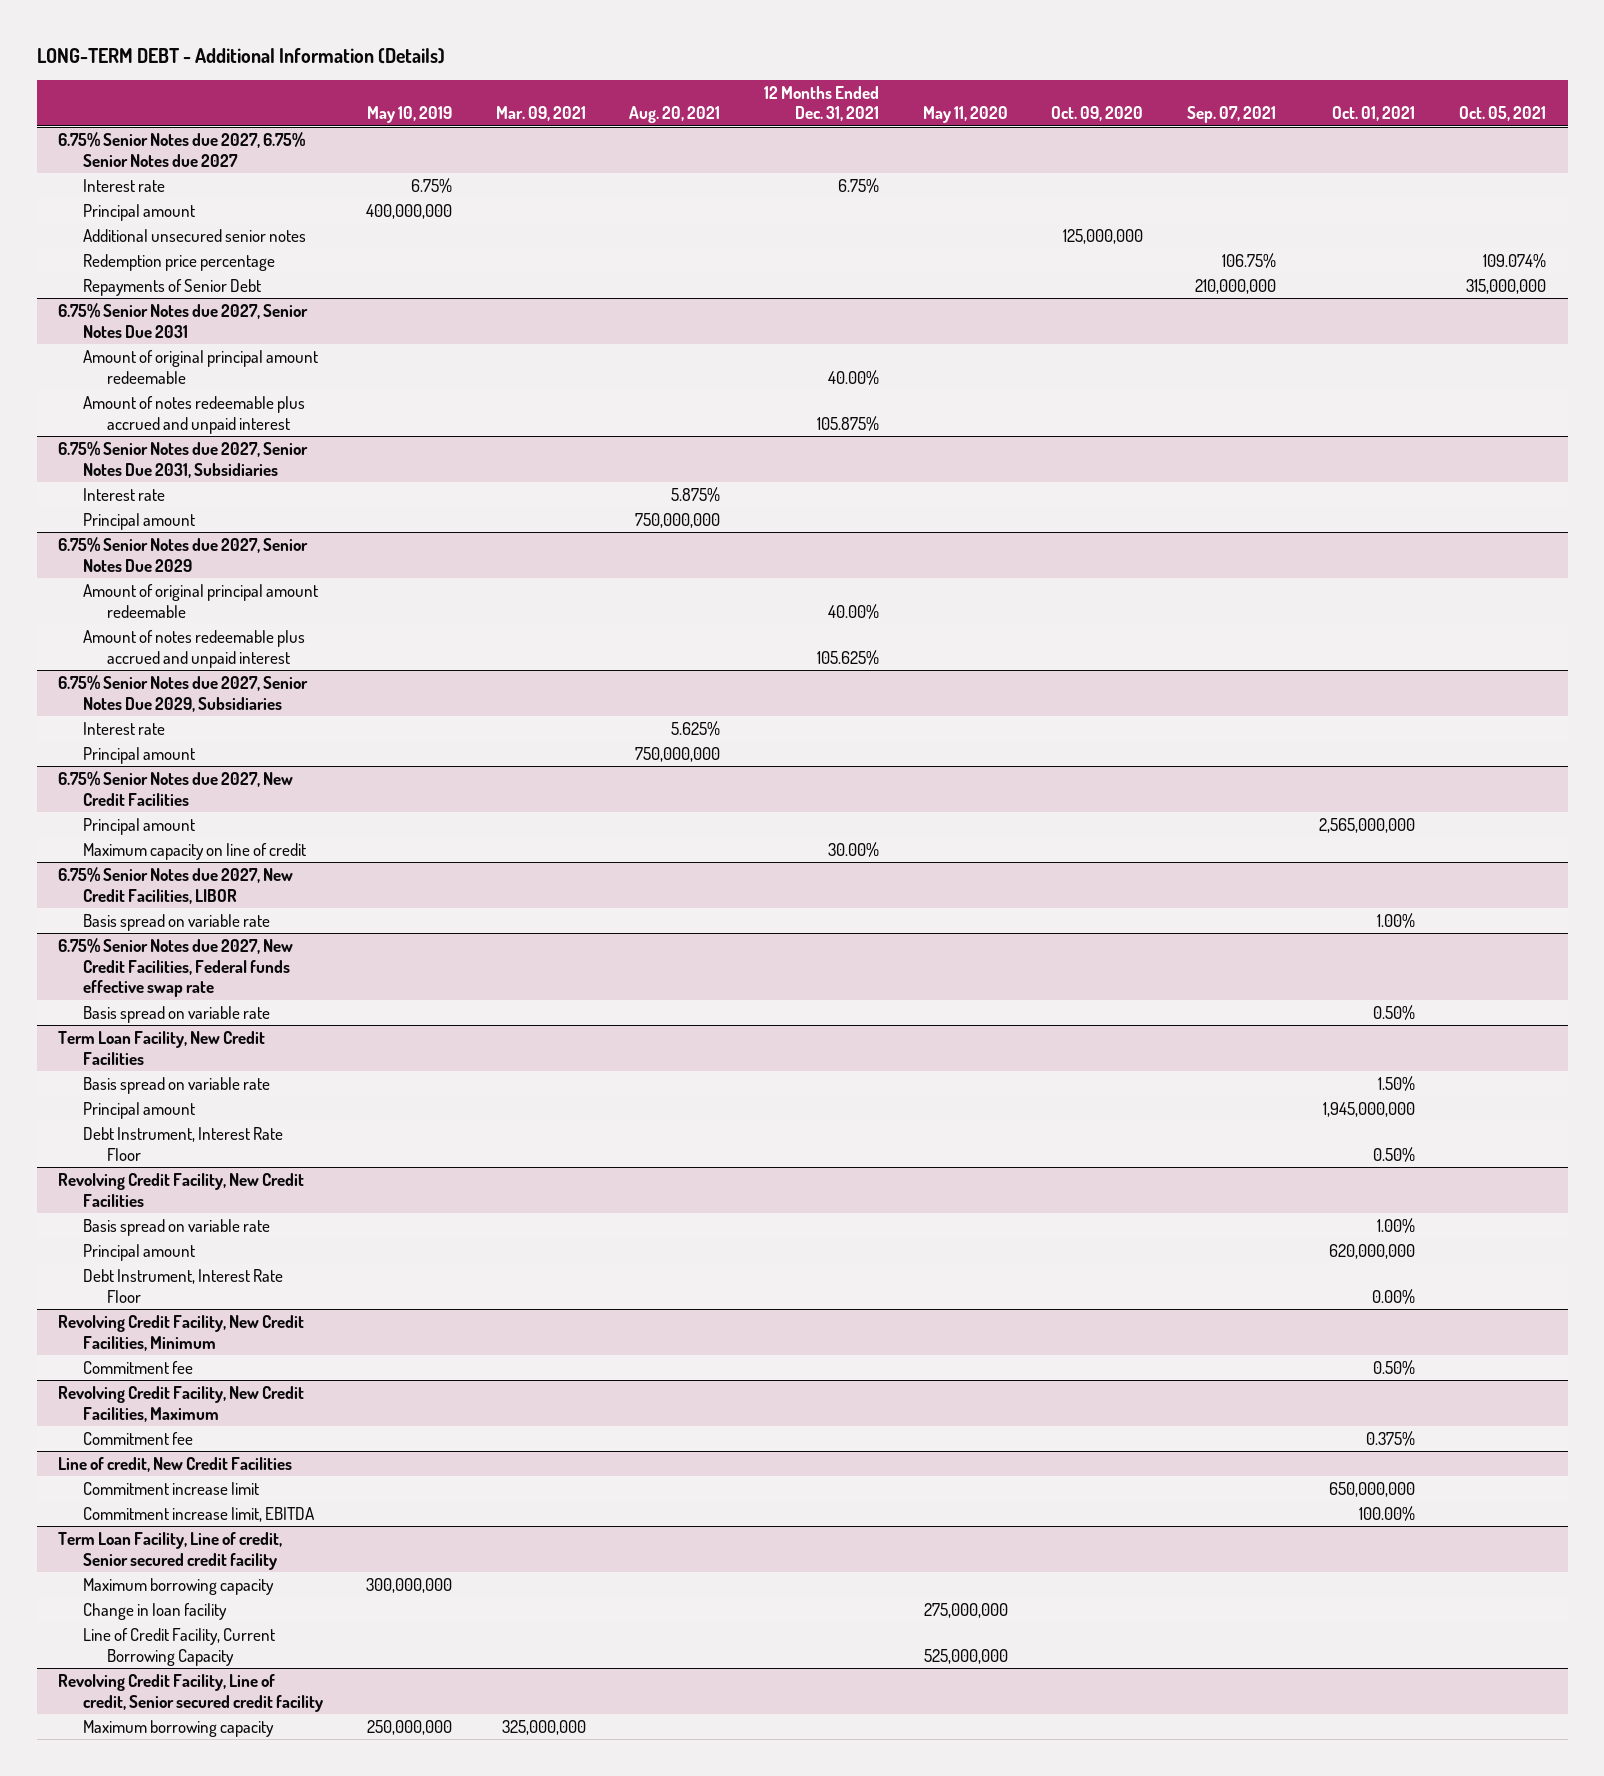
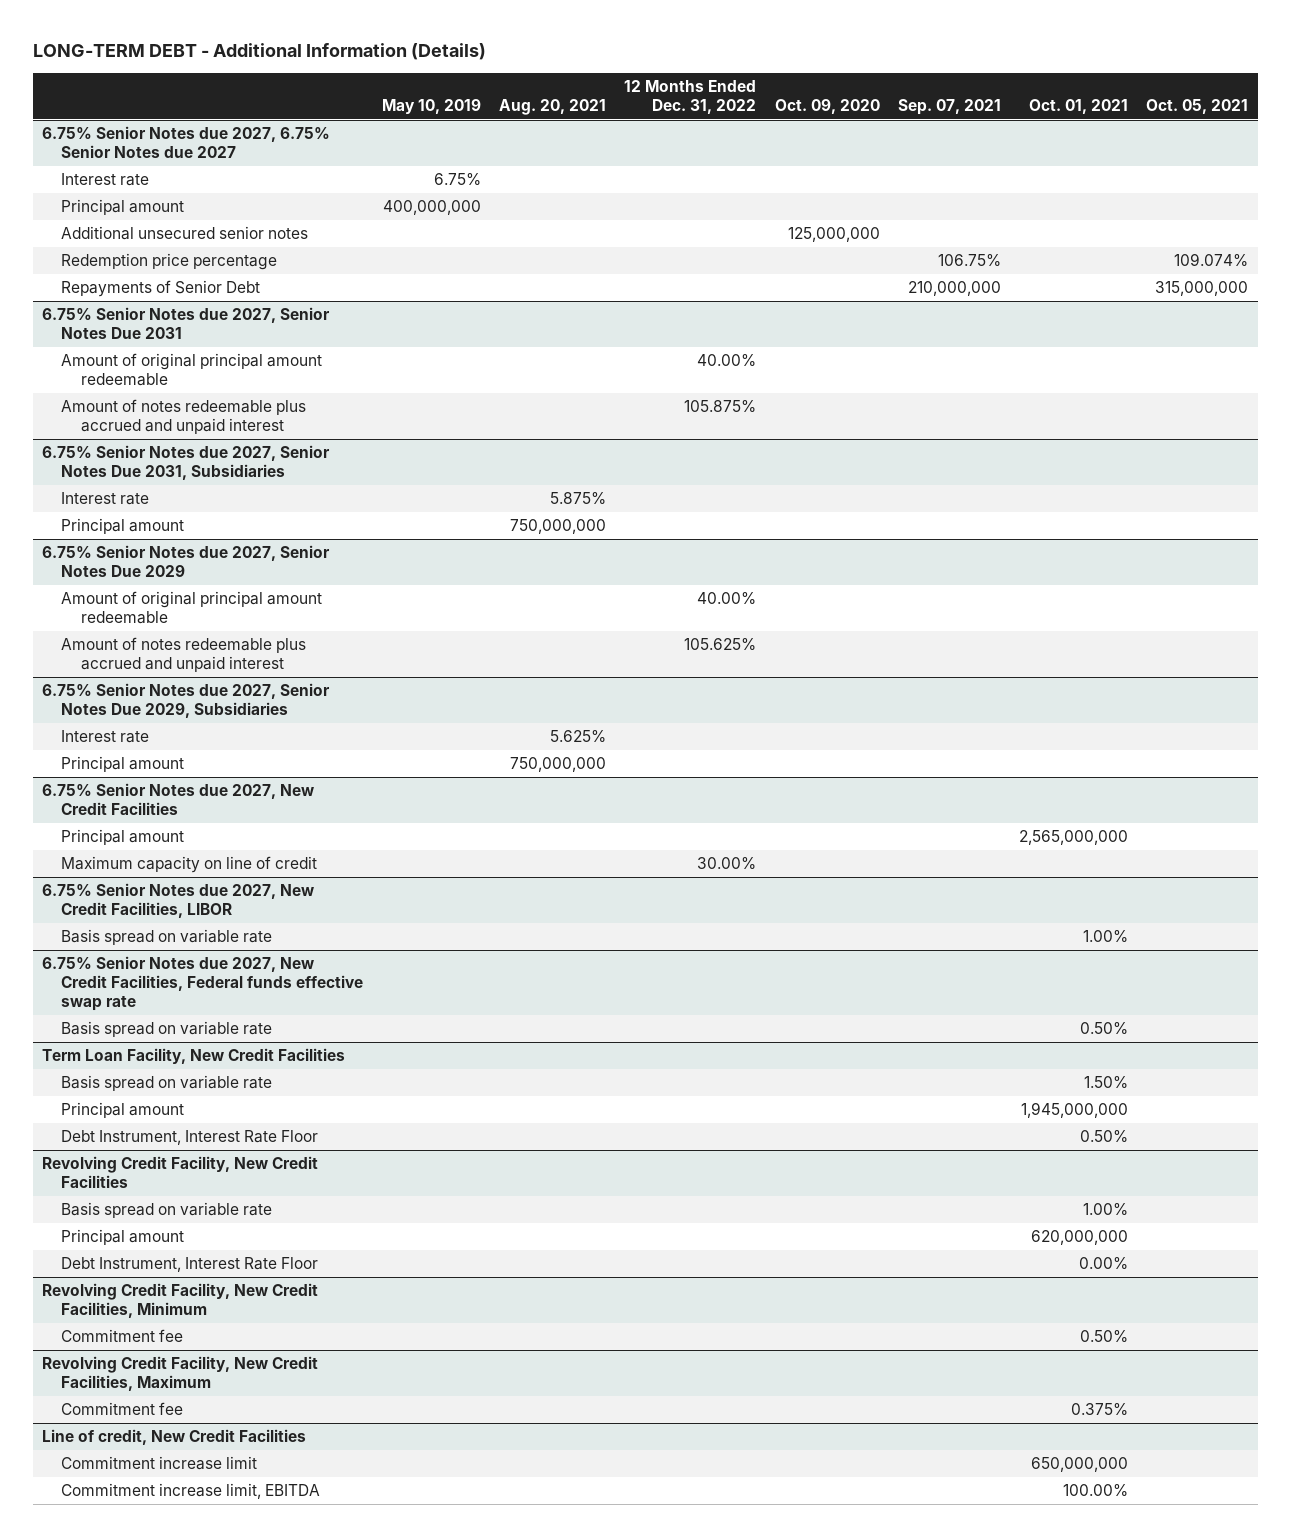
[495,106,586,122] Mar. 09, 2021 -> none
[763,85,879,122] 12 Months Ended Dec. 31, 2021 -> none
[922,106,1008,124] May 11, 2020 -> none
none -> [624,80,757,115] 12 Months Ended Dec. 31, 2022
[58,1531,283,1570] Term Loan Facility, Line of credit, Senior secured credit facility -> none
[82,1577,274,1595] Maximum borrowing capacity -> none
[82,1602,227,1620] Change in loan facility -> none
[82,1627,275,1666] Line of Credit Facility, Current Borrowing Capacity -> none
[58,1673,323,1712] Revolving Credit Facility, Line of credit, Senior secured credit facility -> none
[82,1719,274,1737] Maximum borrowing capacity -> none

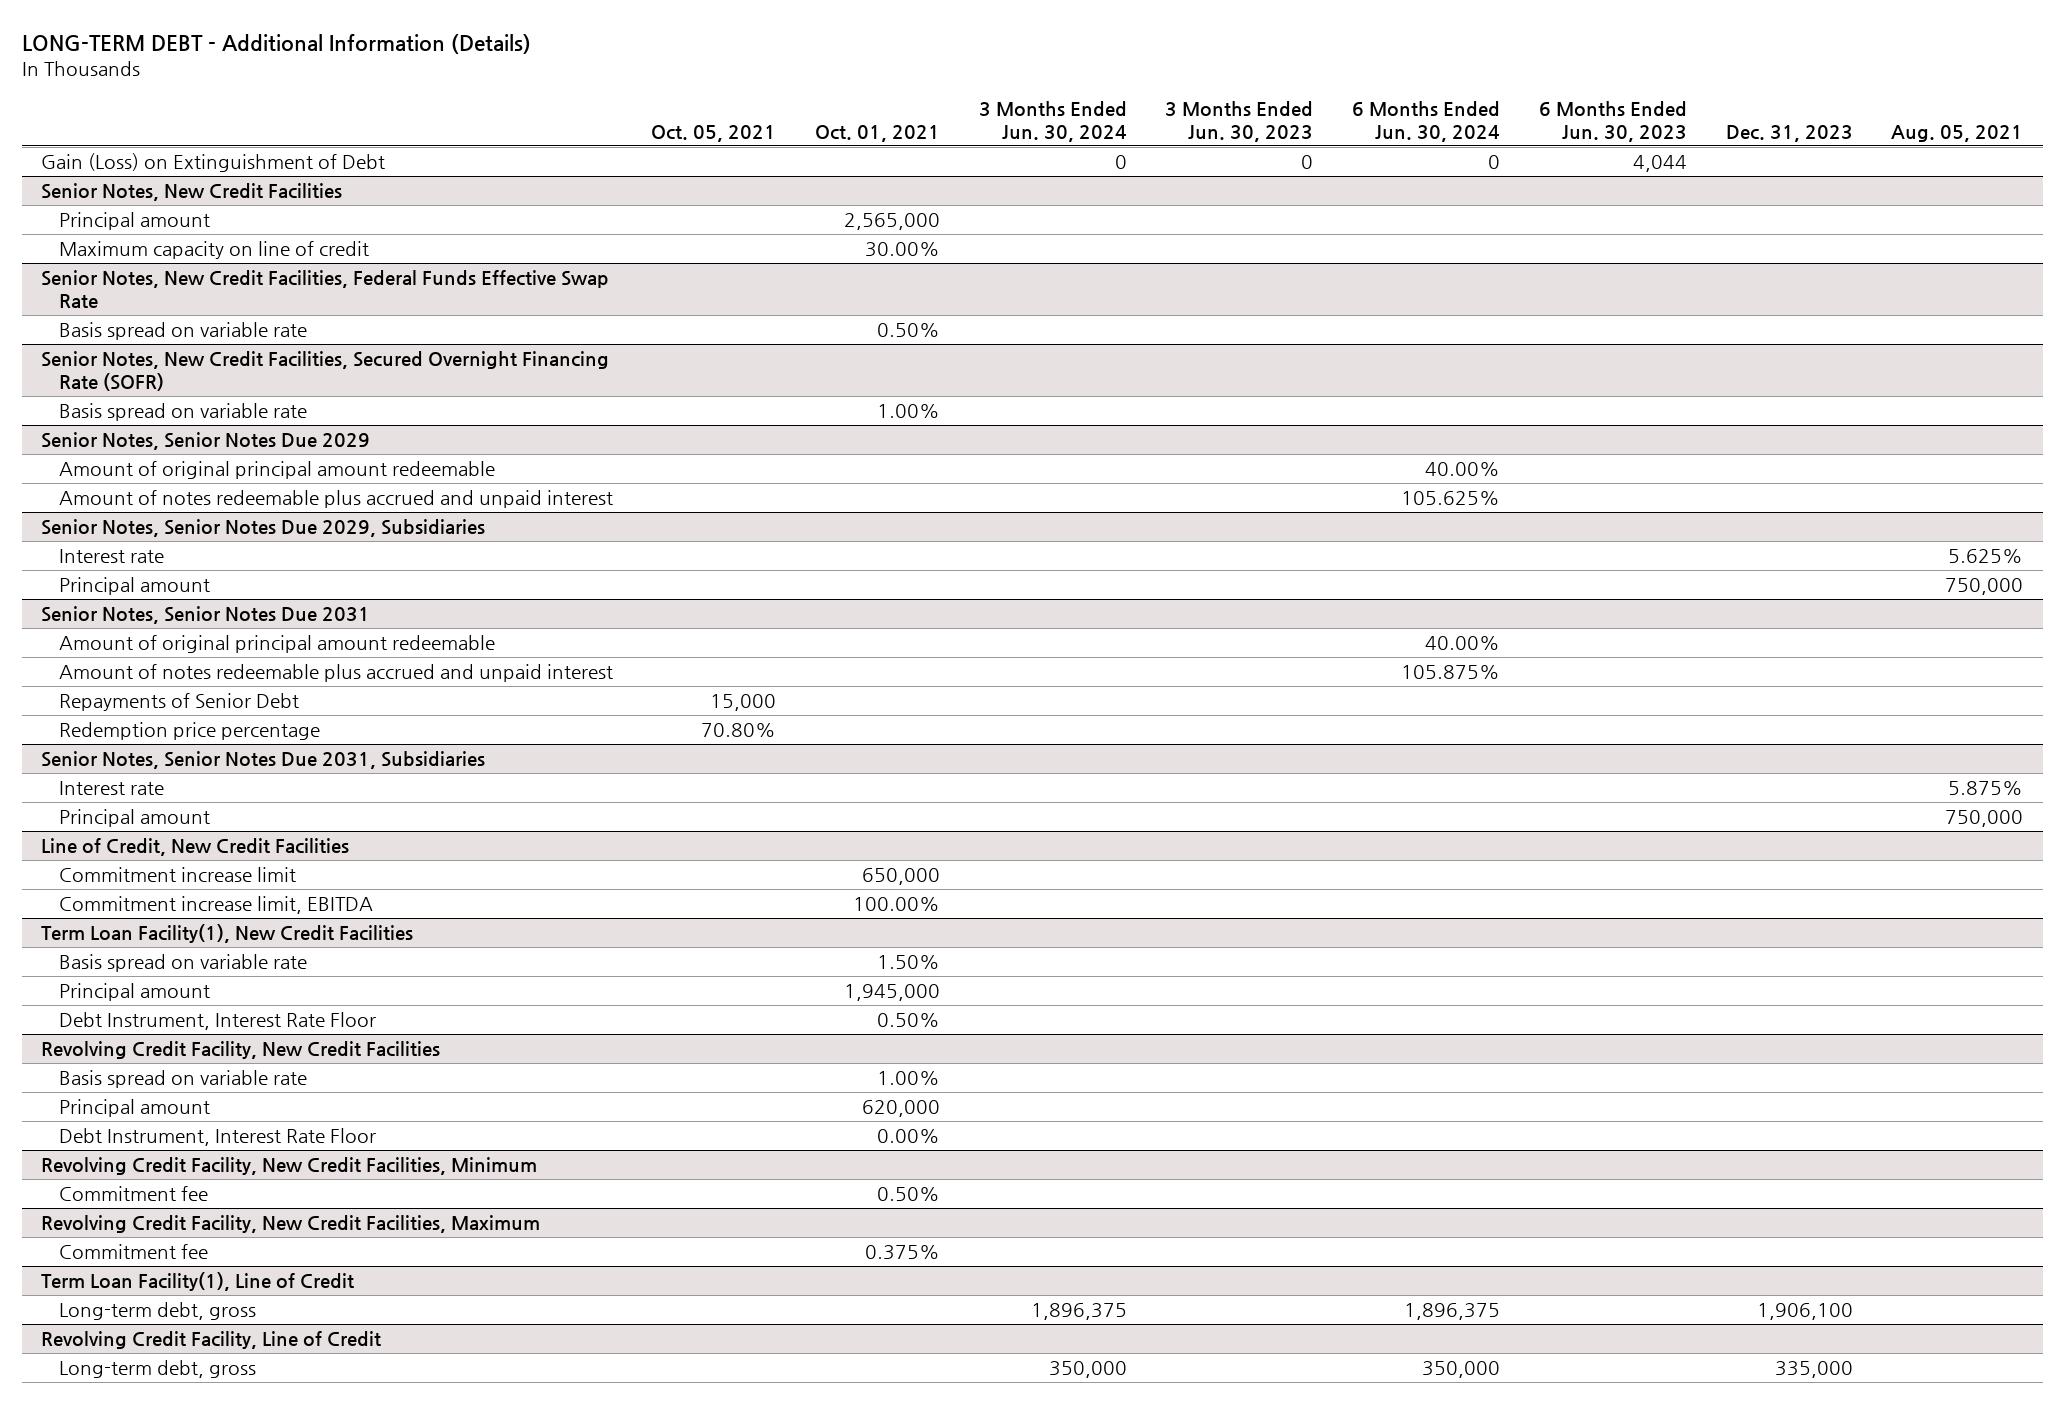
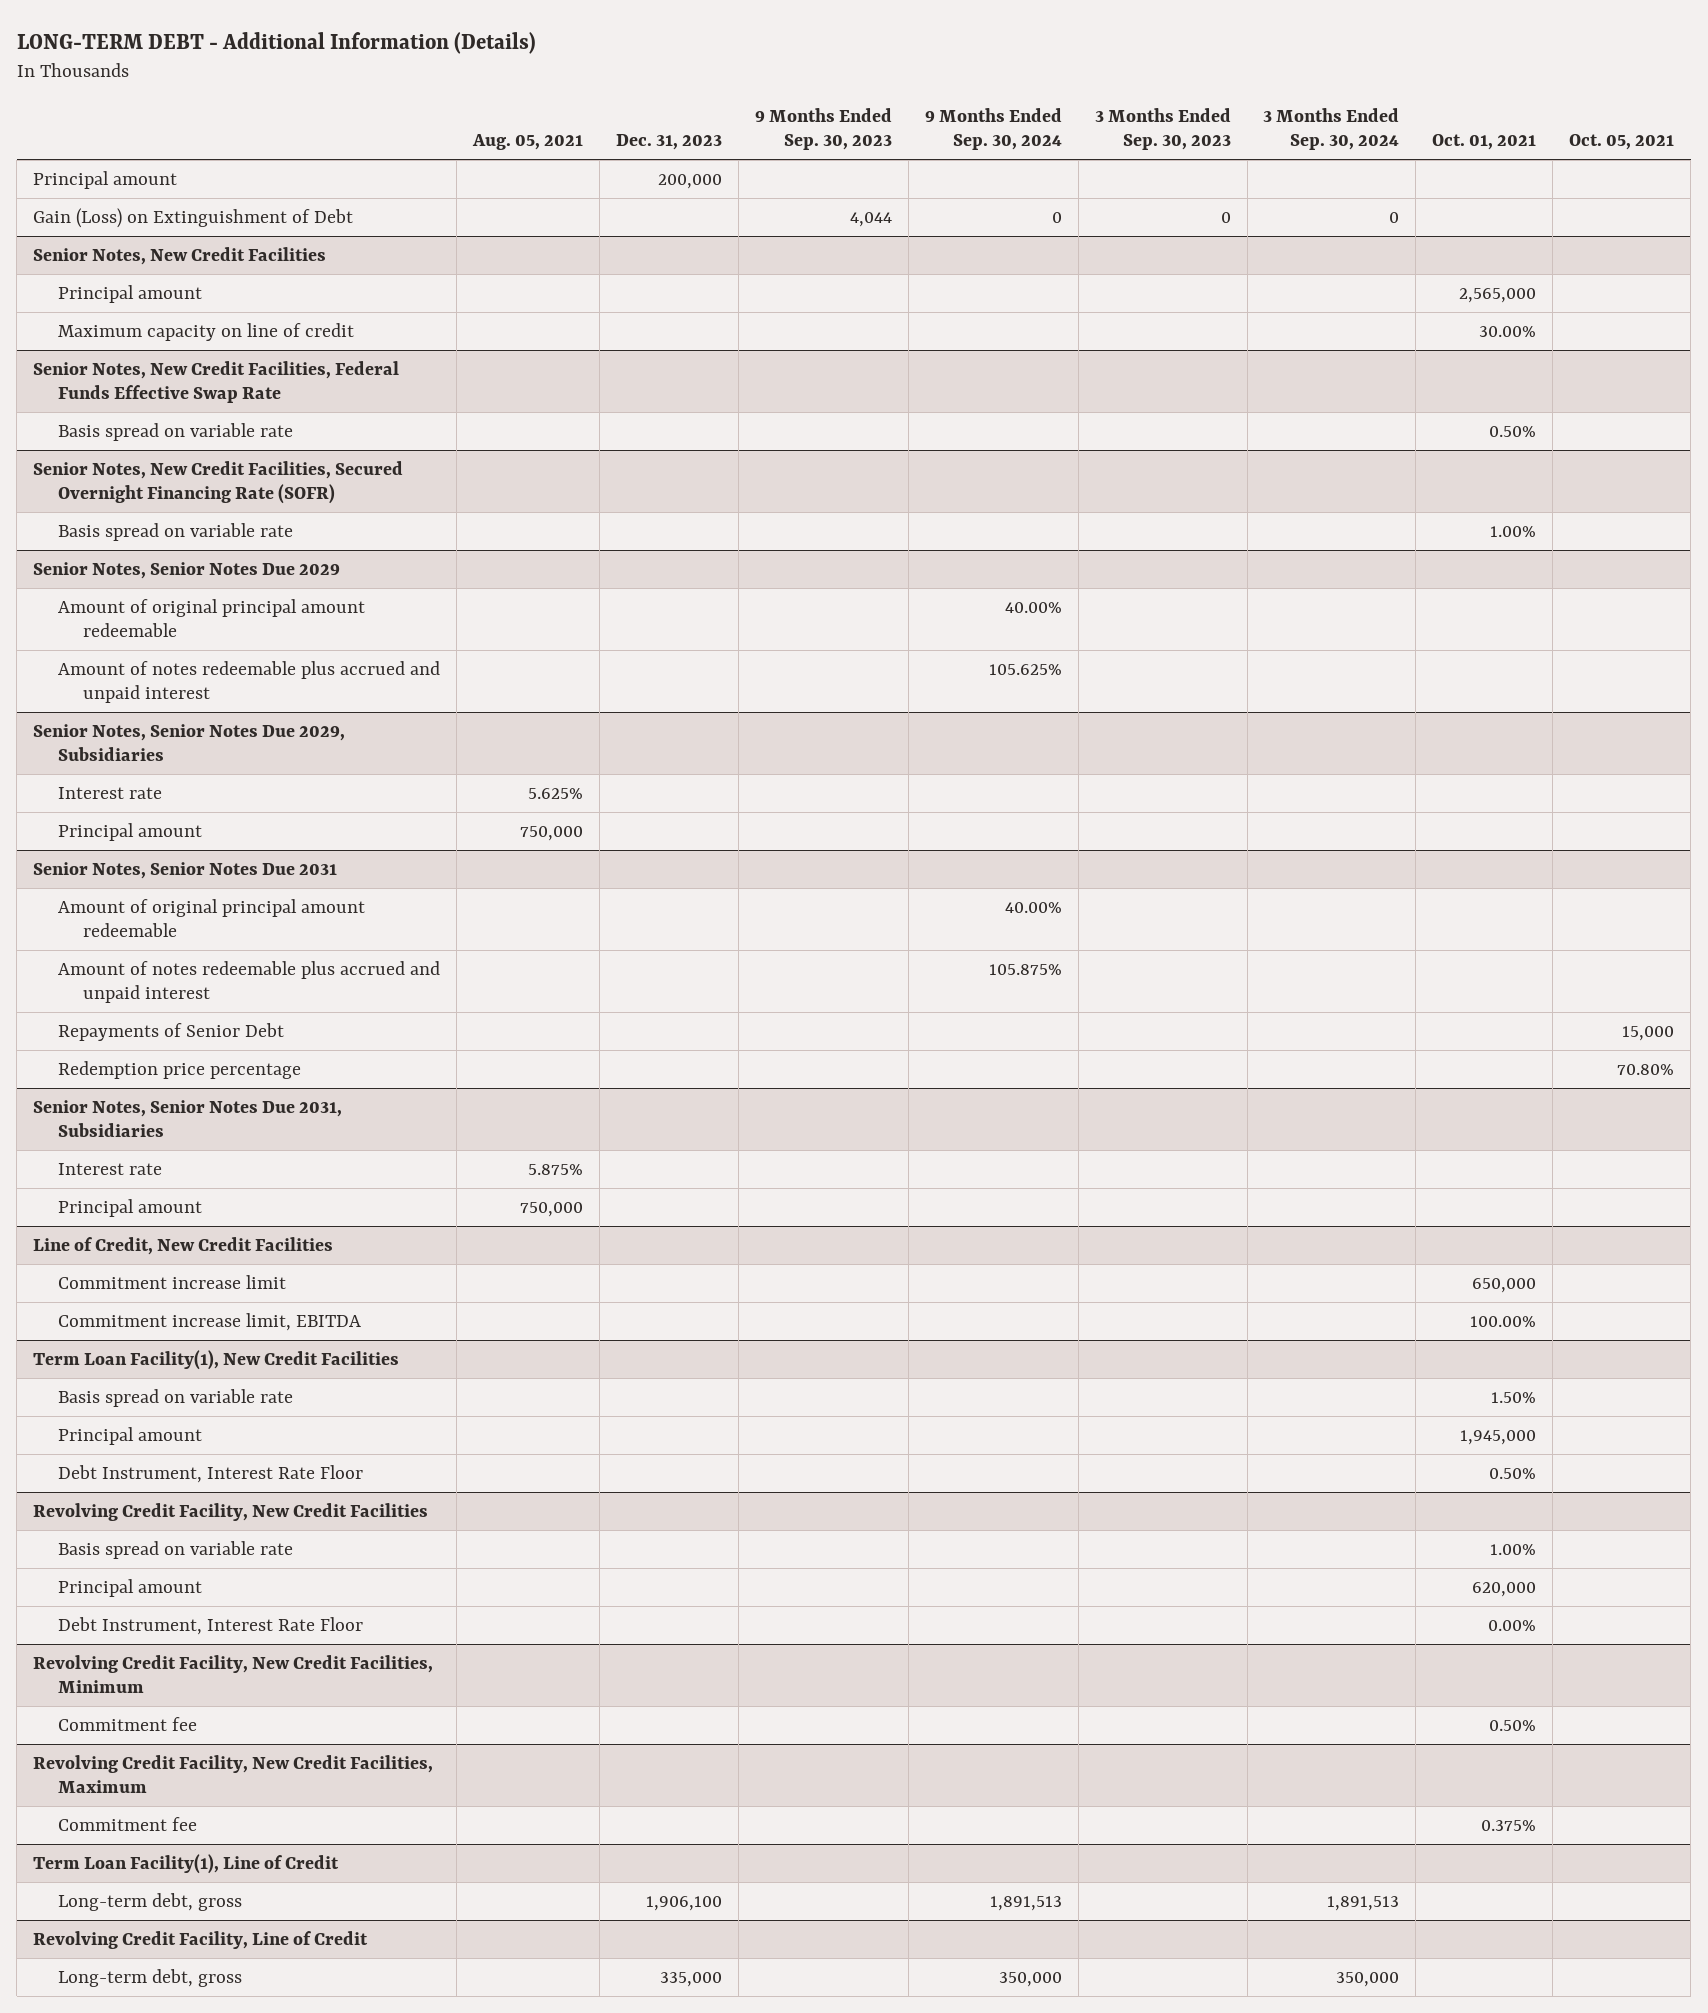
[978,100,1127,142] 3 Months Ended Jun. 30, 2024 -> none
[1165,100,1314,142] 3 Months Ended Jun. 30, 2023 -> none
[1352,100,1501,142] 6 Months Ended Jun. 30, 2024 -> none
[1538,100,1687,142] 6 Months Ended Jun. 30, 2023 -> none
none -> [754,108,892,151] 9 Months Ended Sep. 30, 2023
none -> [924,108,1062,151] 9 Months Ended Sep. 30, 2024
none -> [1094,108,1231,151] 3 Months Ended Sep. 30, 2023
none -> [1263,108,1400,151] 3 Months Ended Sep. 30, 2024
none -> [33,170,178,189] Principal amount

